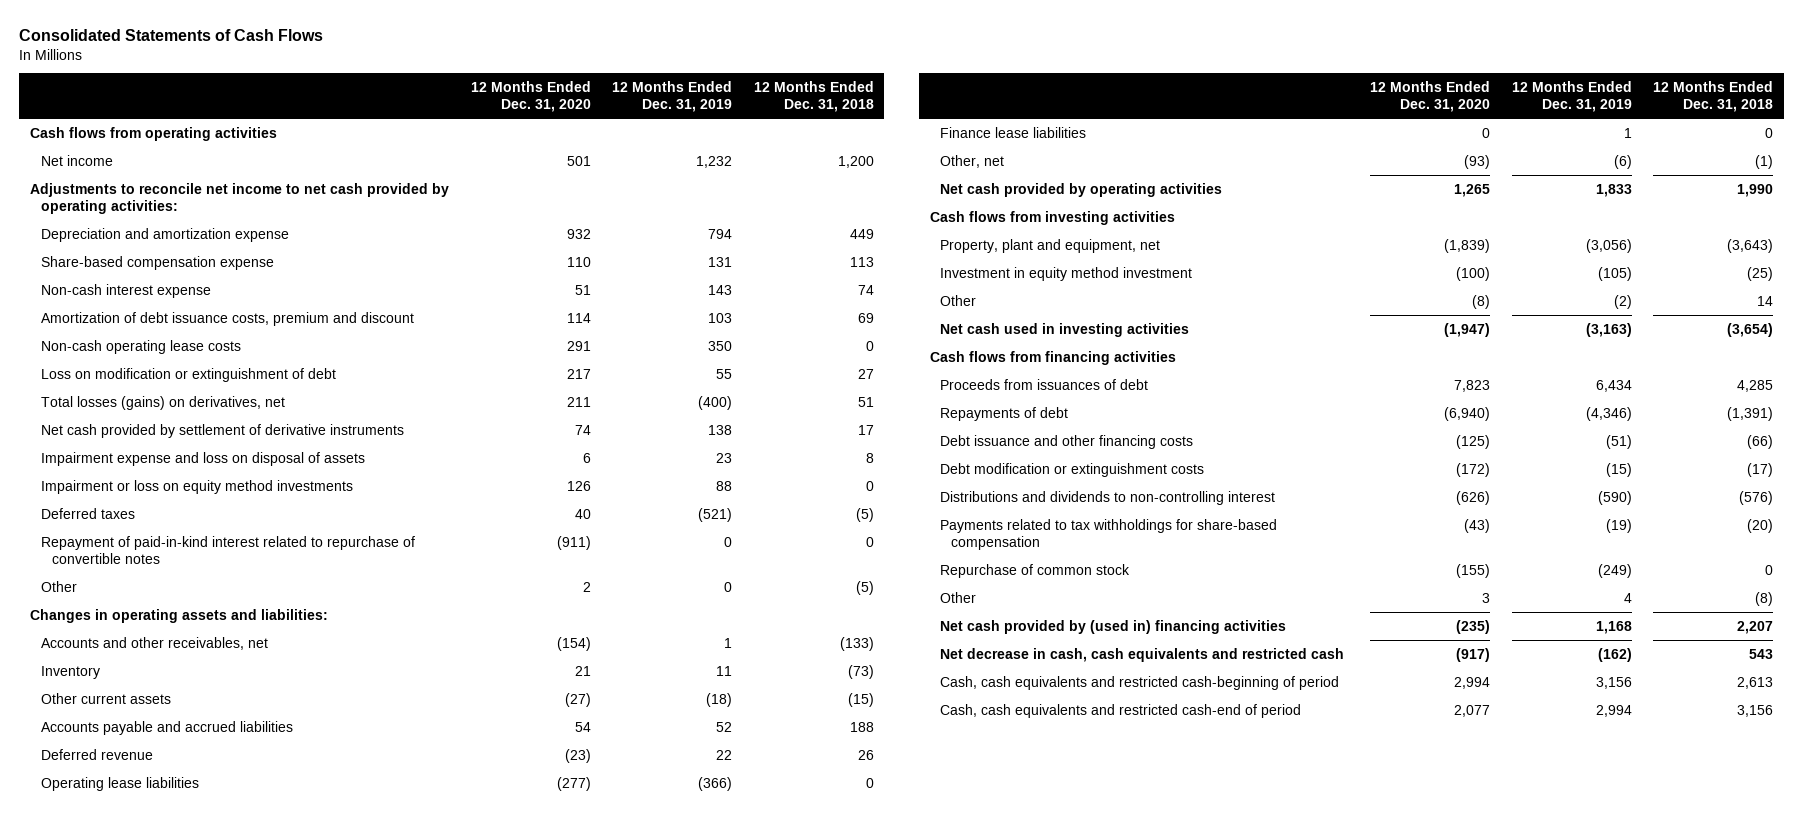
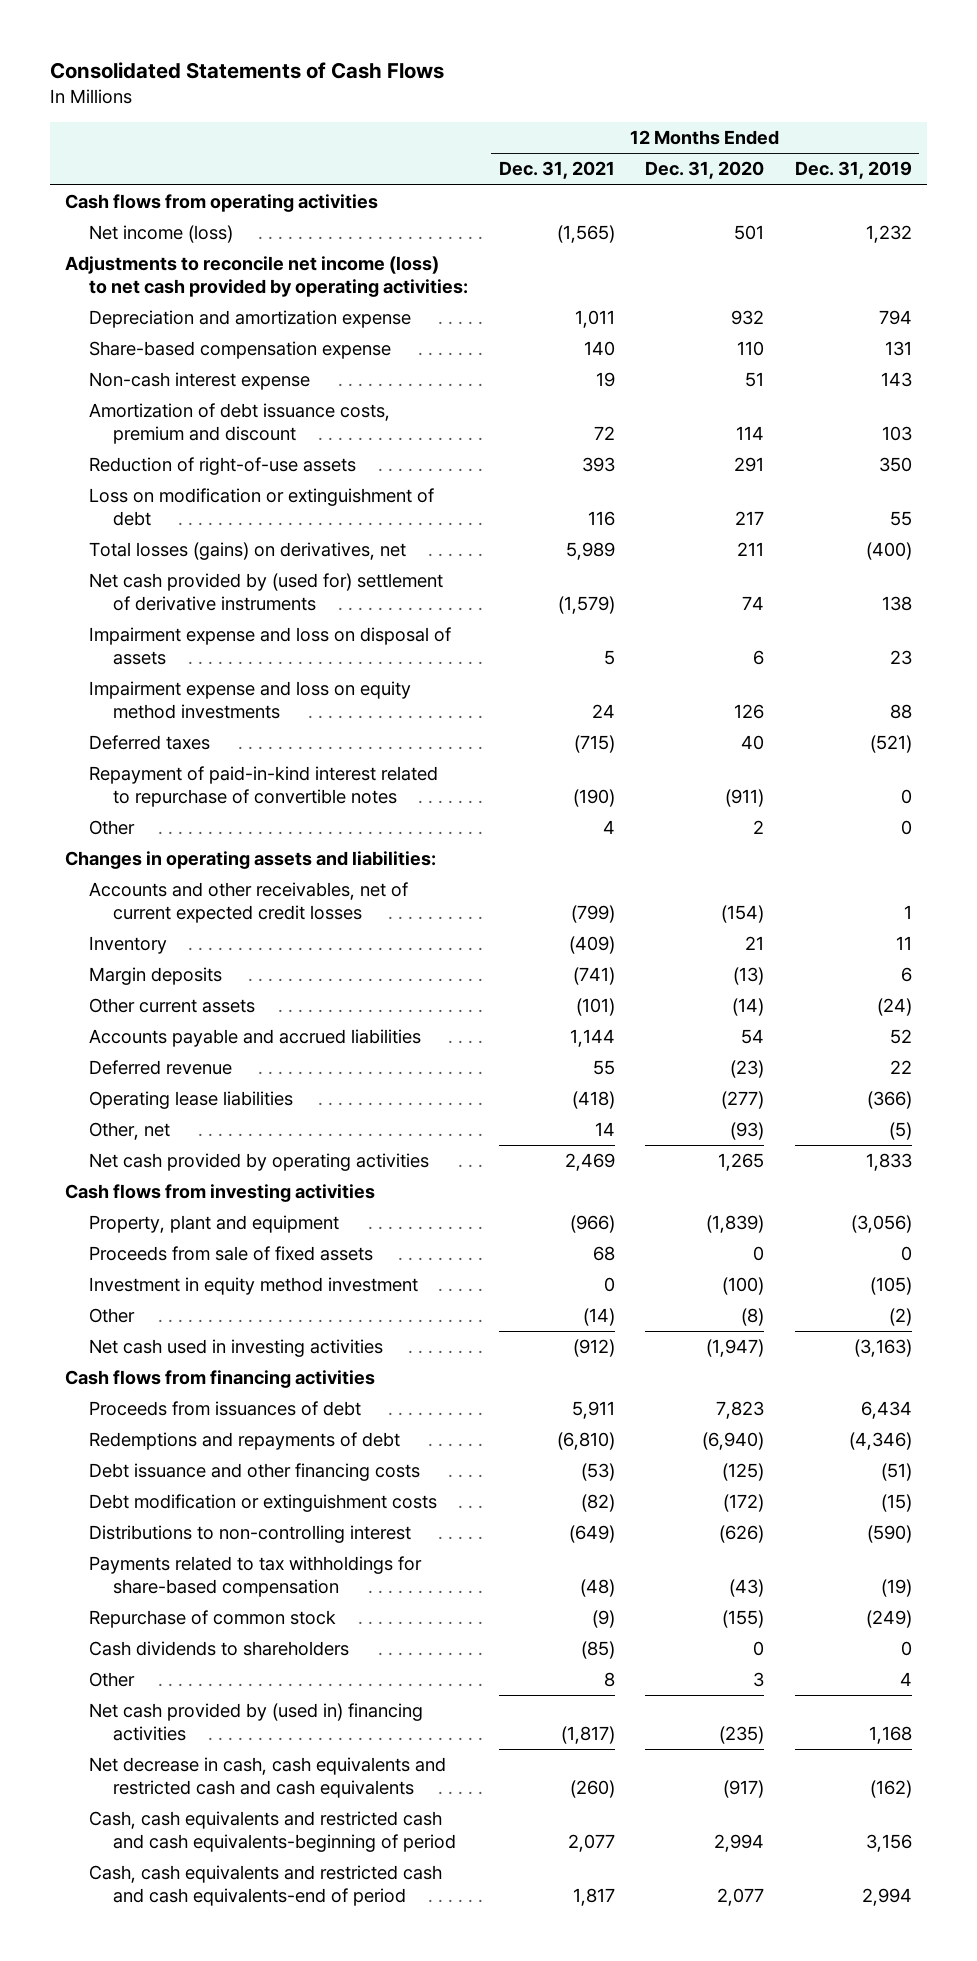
[753,81,874,112] 12 Months Ended Dec. 31, 2018 -> none
none -> [498,161,615,180] Dec. 31, 2021
[40,154,113,166] Net income -> [89,225,234,244] Net income (loss)
[30,182,450,214] Adjustments to reconcile net income to net cash provided by operating activities: -> [64,256,469,298] Adjustments to reconcile net income (loss) to net cash provided by operating activities:
[40,339,241,354] Non-cash operating lease costs -> [89,457,357,476] Reduction of right-of-use assets
[40,423,404,438] Net cash provided by settlement of derivative instruments -> [89,573,444,612] Net cash provided by (used for) settlement of derivative instruments
[40,479,353,494] Impairment or loss on equity method investments -> [89,681,412,720] Impairment expense and loss on equity method investments
[40,636,268,650] Accounts and other receivables, net -> [89,882,409,924] Accounts and other receivables, net of current expected credit losses
none -> [89,967,223,986] Margin deposits
[564,692,591,707] (27) -> [732,998,765,1017] (14)
[706,692,733,707] (18) -> [876,998,912,1017] (24)
[940,126,1087,138] Finance lease liabilities -> none
[1613,154,1632,169] (6) -> [888,1122,912,1141] (5)
[940,238,1161,253] Property, plant and equipment, net -> [89,1215,340,1234] Property, plant and equipment
none -> [89,1246,374,1262] Proceeds from sale of fixed assets
[940,406,1069,421] Repayments of debt -> [89,1432,401,1451] Redemptions and repayments of debt
[940,490,1276,505] Distributions and dividends to non-controlling interest -> [89,1525,412,1544] Distributions to non-controlling interest
none -> [89,1641,350,1657] Cash dividends to shareholders
[940,647,1345,662] Net decrease in cash, cash equivalents and restricted cash -> [89,1757,447,1799] Net decrease in cash, cash equivalents and restricted cash and cash equivalents
[940,675,1340,690] Cash, cash equivalents and restricted cash-beginning of period -> [89,1811,457,1853] Cash, cash equivalents and restricted cash and cash equivalents-beginning of period
[940,703,1302,718] Cash, cash equivalents and restricted cash-end of period -> [89,1865,443,1907] Cash, cash equivalents and restricted cash and cash equivalents-end of period

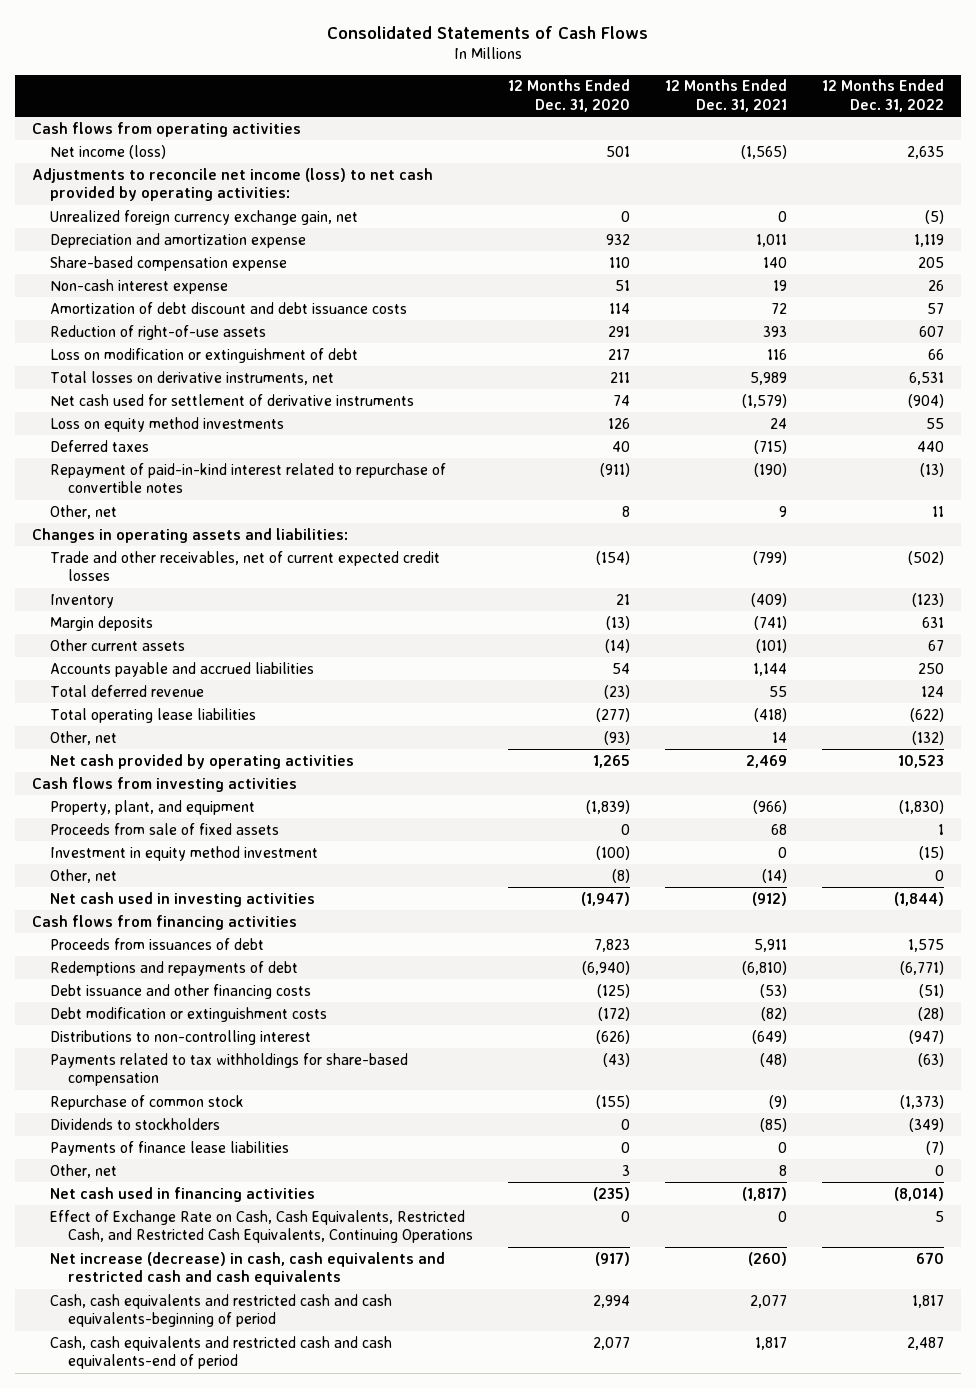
[794,161,912,180] Dec. 31, 2019 -> none
none -> [821,79,944,112] 12 Months Ended Dec. 31, 2022
none -> [50,209,359,225] Unrealized foreign currency exchange gain, net
[89,403,391,445] Amortization of debt issuance costs, premium and discount -> [50,301,408,314] Amortization of debt discount and debt issuance costs
[89,627,452,666] Impairment expense and loss on disposal of assets -> none
[89,542,407,561] Total losses (gains) on derivatives, net -> [50,370,335,385] Total losses on derivative instruments, net
[89,573,444,612] Net cash provided by (used for) settlement of derivative instruments -> [50,393,415,406] Net cash used for settlement of derivative instruments
[89,681,412,720] Impairment expense and loss on equity method investments -> [50,416,285,432] Loss on equity method investments
[89,820,136,836] Other -> [50,504,118,519] Other, net
[602,820,615,835] 4 -> [778,505,787,517] 9
[753,820,765,835] 2 -> [621,505,630,517] 8
[89,882,409,924] Accounts and other receivables, net of current expected credit losses -> [50,550,441,582] Trade and other receivables, net of current expected credit losses
[89,1060,233,1076] Deferred revenue -> [50,684,205,697] Total deferred revenue
[89,1091,294,1110] Operating lease liabilities -> [50,707,257,723] Total operating lease liabilities
[89,1215,340,1234] Property, plant and equipment -> [50,799,256,815] Property, plant, and equipment
[89,1308,136,1324] Other -> [50,868,118,883] Other, net
[89,1641,350,1657] Cash dividends to shareholders -> [50,1117,221,1130] Dividends to stockholders
none -> [50,1140,290,1156] Payments of finance lease liabilities
[89,1672,136,1688] Other -> [50,1163,118,1178] Other, net
[89,1703,424,1742] Net cash provided by (used in) financing activities -> [50,1186,316,1202] Net cash used in financing activities
none -> [50,1209,473,1244] Effect of Exchange Rate on Cash, Cash Equivalents, Restricted Cash, and Restricted Cash Equivalents, Continuing Operations
[89,1757,447,1799] Net decrease in cash, cash equivalents and restricted cash and cash equivalents -> [50,1251,446,1286] Net increase (decrease) in cash, cash equivalents and restricted cash and cash equivalents

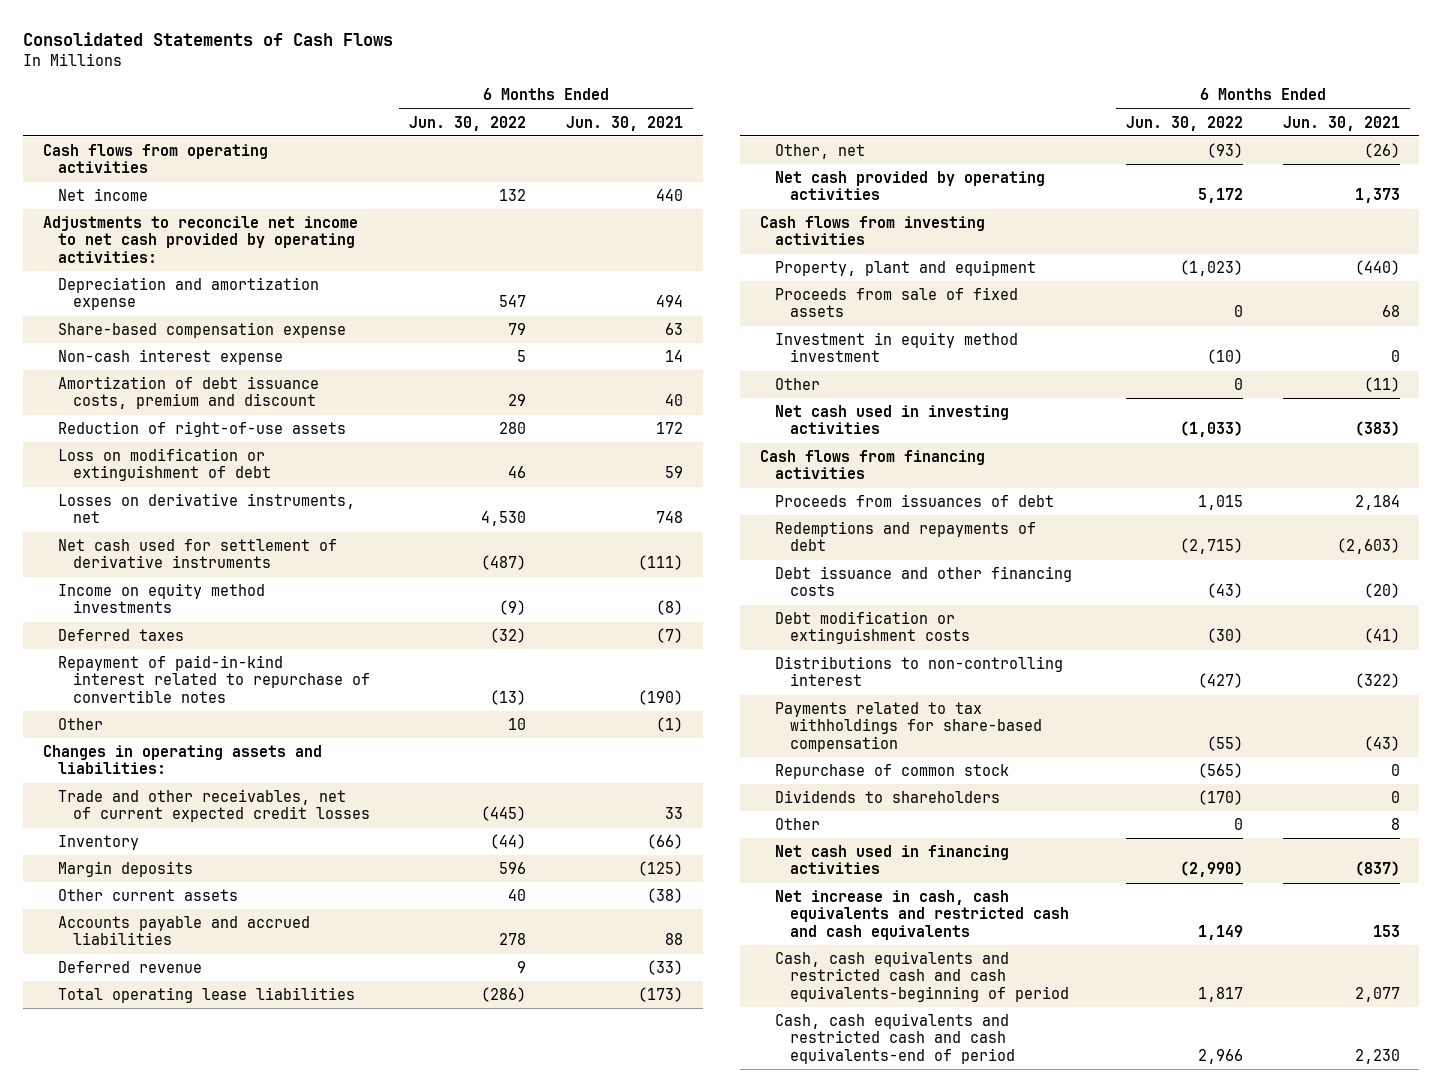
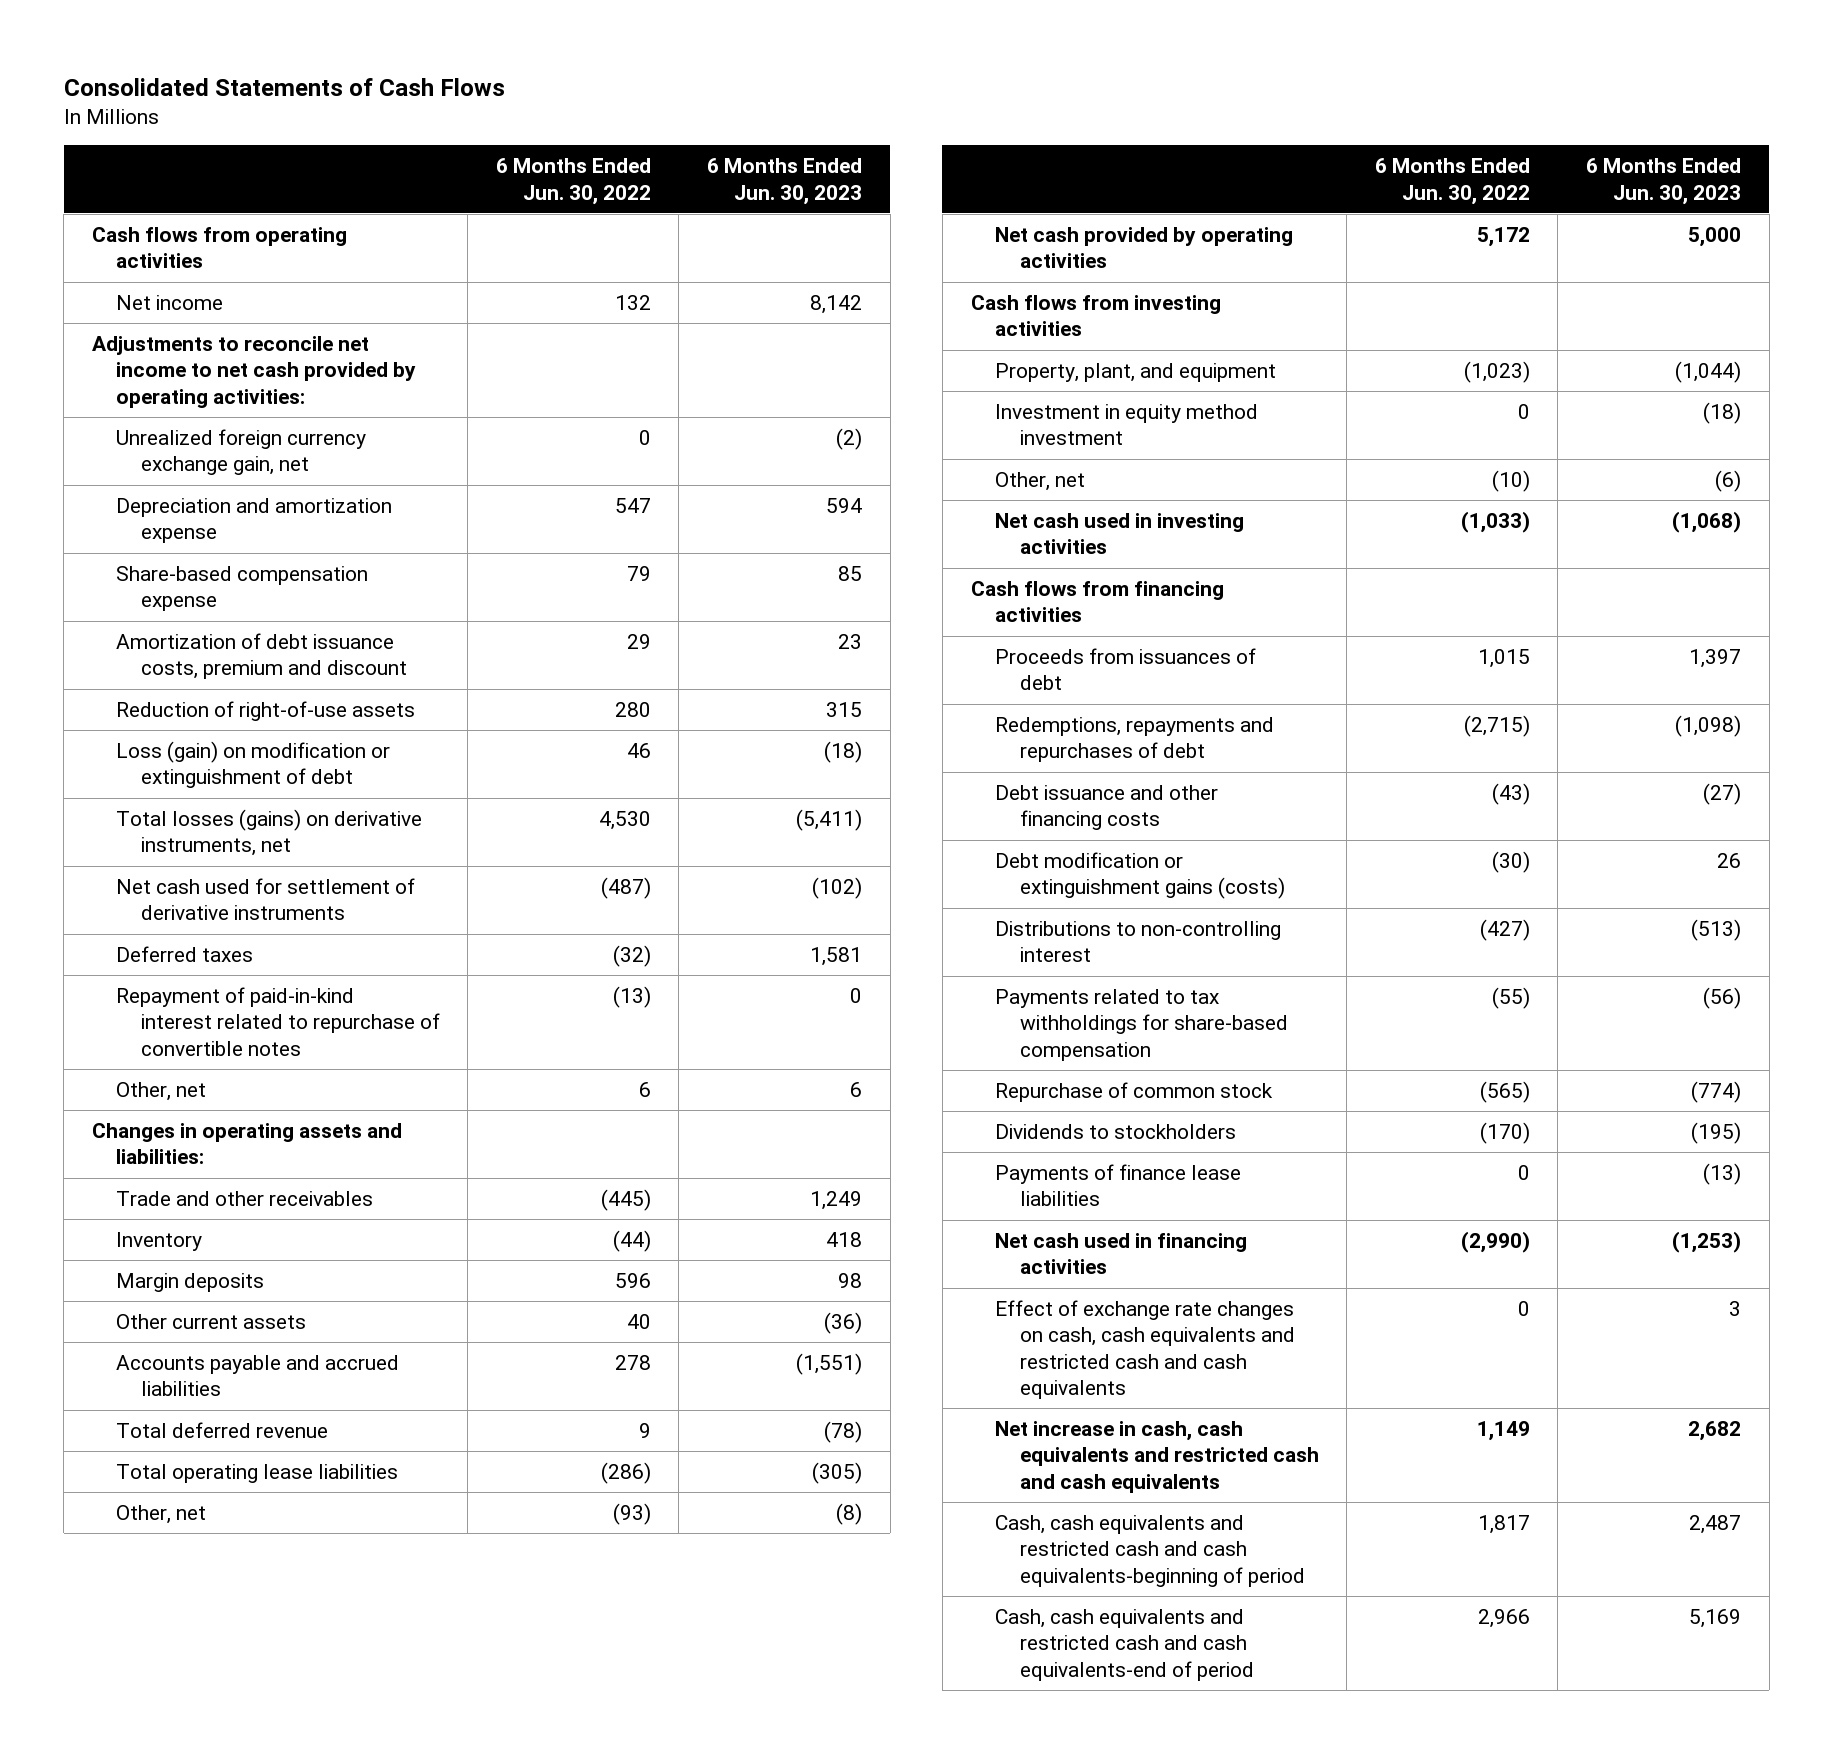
[565,115,683,131] Jun. 30, 2021 -> none
none -> [707,158,863,205] 6 Months Ended Jun. 30, 2023
none -> [116,429,367,476] Unrealized foreign currency exchange gain, net
[57,349,283,366] Non-cash interest expense -> none
[57,448,271,482] Loss on modification or extinguishment of debt -> [116,741,391,789] Loss (gain) on modification or extinguishment of debt
[57,493,355,524] Losses on derivative instruments, net -> [116,809,423,857] Total losses (gains) on derivative instruments, net
[57,583,265,614] Income on equity method investments -> none
[57,718,103,731] Other -> [116,1082,207,1102] Other, net
[508,718,527,731] 10 -> [638,1082,651,1098] 6
[57,789,370,823] Trade and other receivables, net of current expected credit losses -> [116,1191,374,1207] Trade and other receivables
[57,961,202,974] Deferred revenue -> [116,1422,329,1439] Total deferred revenue
[774,287,1018,318] Proceeds from sale of fixed assets -> none
[774,260,1036,277] Property, plant and equipment -> [995,363,1277,383] Property, plant, and equipment
[1207,349,1244,365] (10) -> [1517,404,1530,420] 0
[774,378,820,391] Other -> [995,472,1086,492] Other, net
[1234,378,1244,391] 0 -> [1491,470,1530,493] (10)
[774,521,1036,552] Redemptions and repayments of debt -> [995,717,1275,763] Redemptions, repayments and repurchases of debt
[774,611,970,645] Debt modification or extinguishment costs -> [995,852,1285,900] Debt modification or extinguishment gains (costs)
[774,818,820,831] Other -> none
[774,790,1000,804] Dividends to shareholders -> [995,1124,1237,1140] Dividends to stockholders
none -> [995,1164,1242,1207] Payments of finance lease liabilities
none -> [995,1300,1295,1399] Effect of exchange rate changes on cash, cash equivalents and restricted cash and cash equivalents

